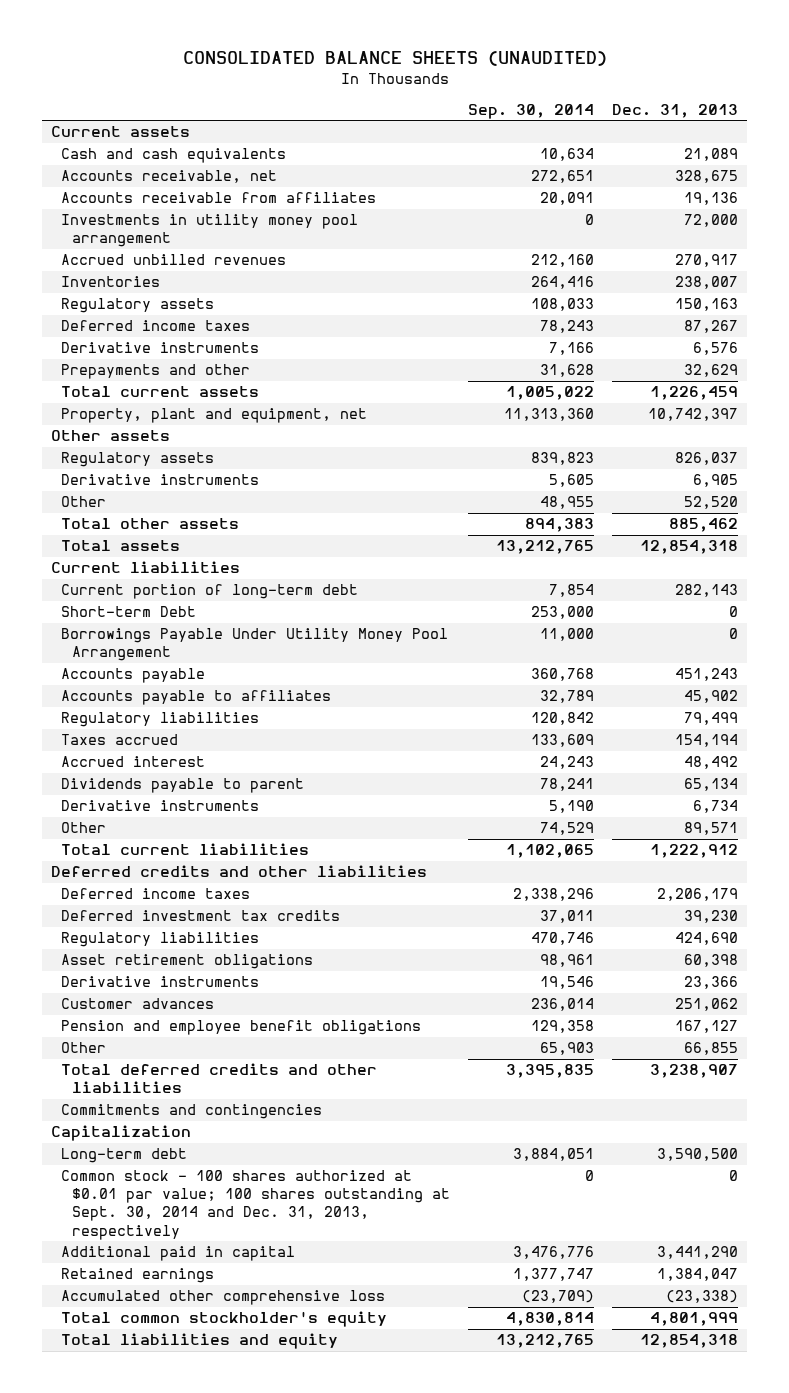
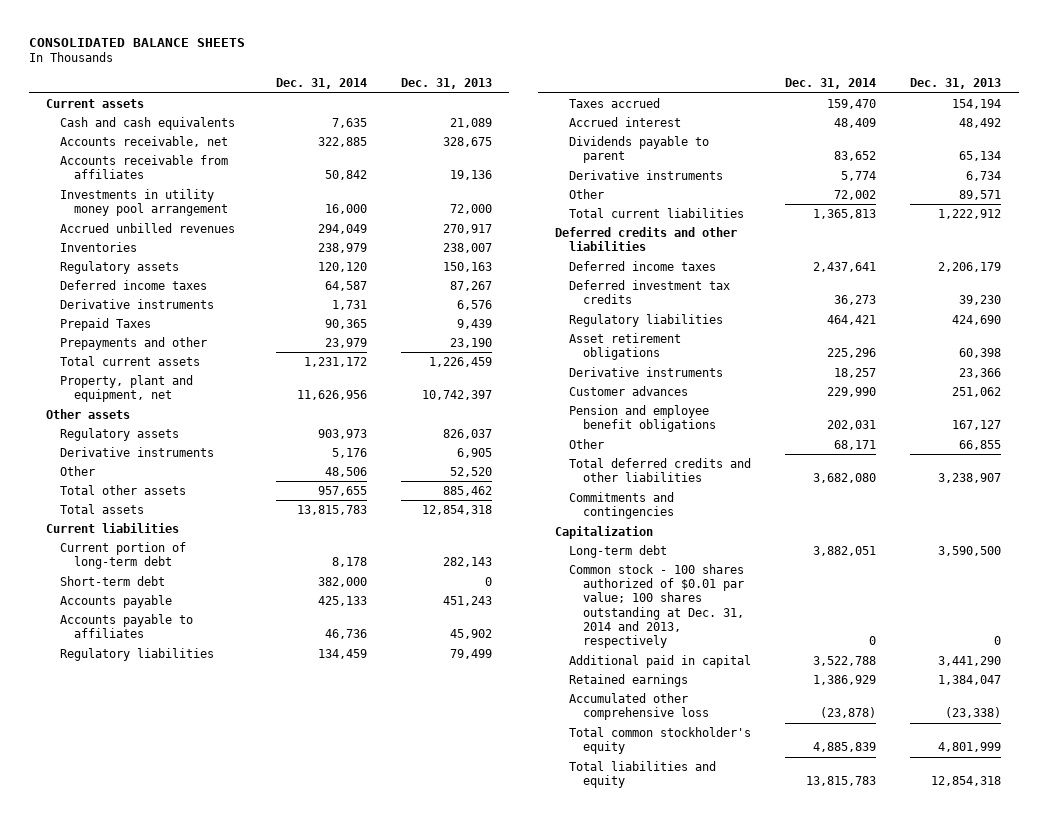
[182,51,607,67] CONSOLIDATED BALANCE SHEETS (UNAUDITED) -> [28,37,245,47] CONSOLIDATED BALANCE SHEETS
[468,103,595,119] Sep. 30, 2014 -> none
none -> [275,78,367,90] Dec. 31, 2014
none -> [59,317,151,331] Prepaid Taxes
[684,364,739,378] 32,629 -> [450,337,493,348] 23,190
[61,628,449,662] Borrowings Payable Under Utility Money Pool Arrangement -> none
[61,606,197,618] Short-term Debt -> [59,575,165,586] Short-term debt
[61,1170,451,1240] Common stock - 100 shares authorized at $0.01 par value; 100 shares outstanding at Sept. 30, 2014 and Dec. 31, 2013, respectively -> [568,563,744,649] Common stock - 100 shares authorized of $0.01 par value; 100 shares outstanding at Dec. 31, 2014 and 2013, respectively

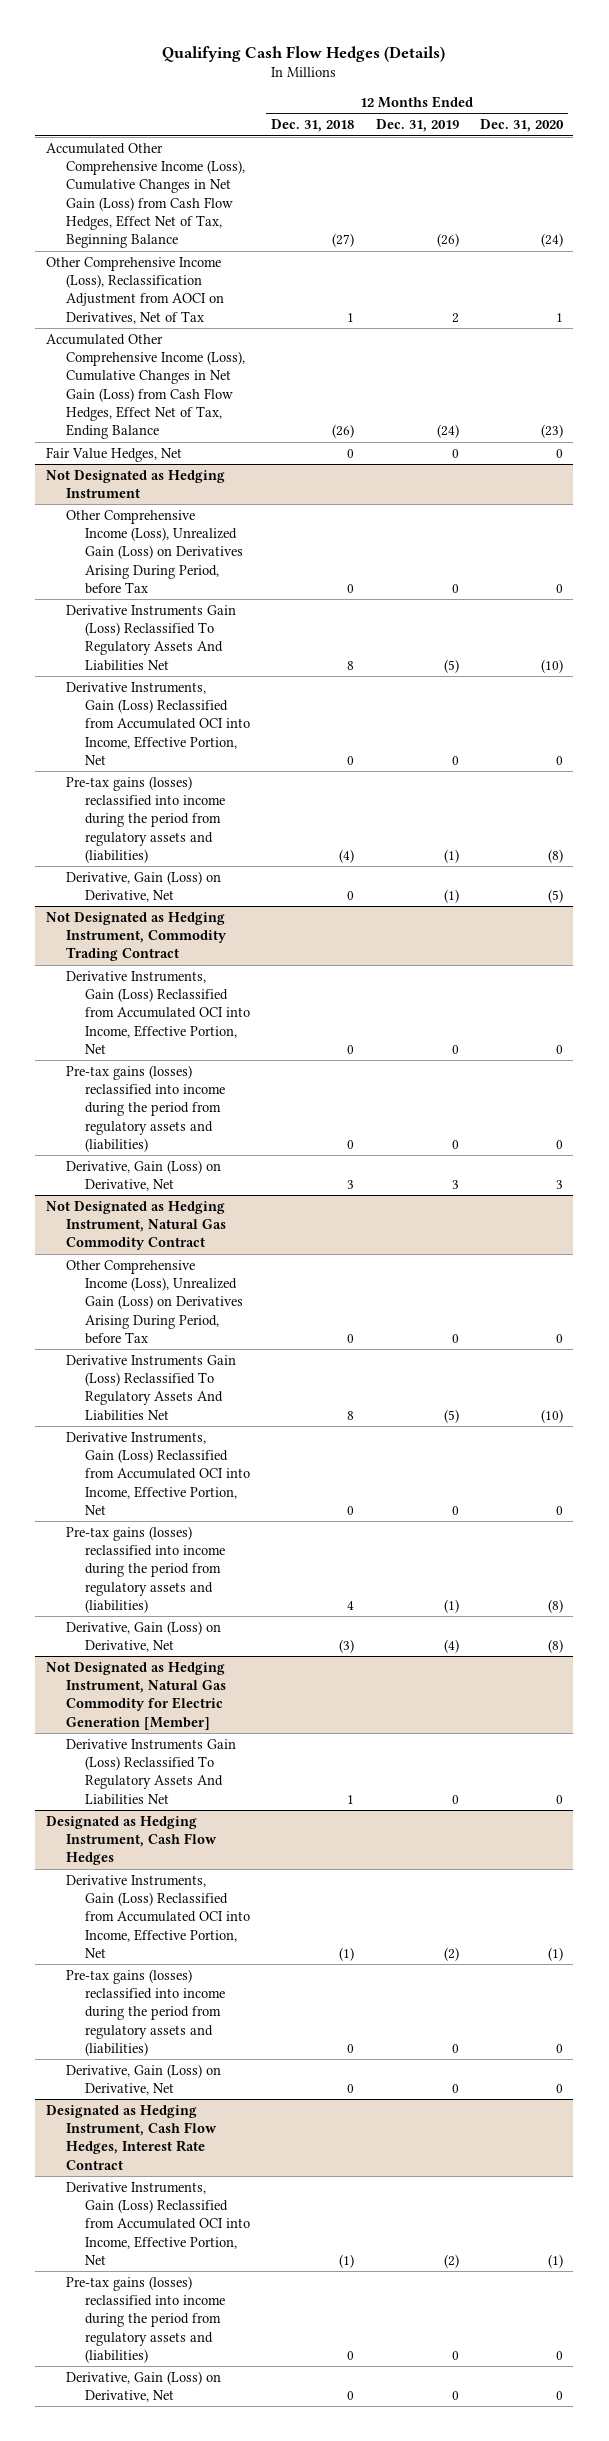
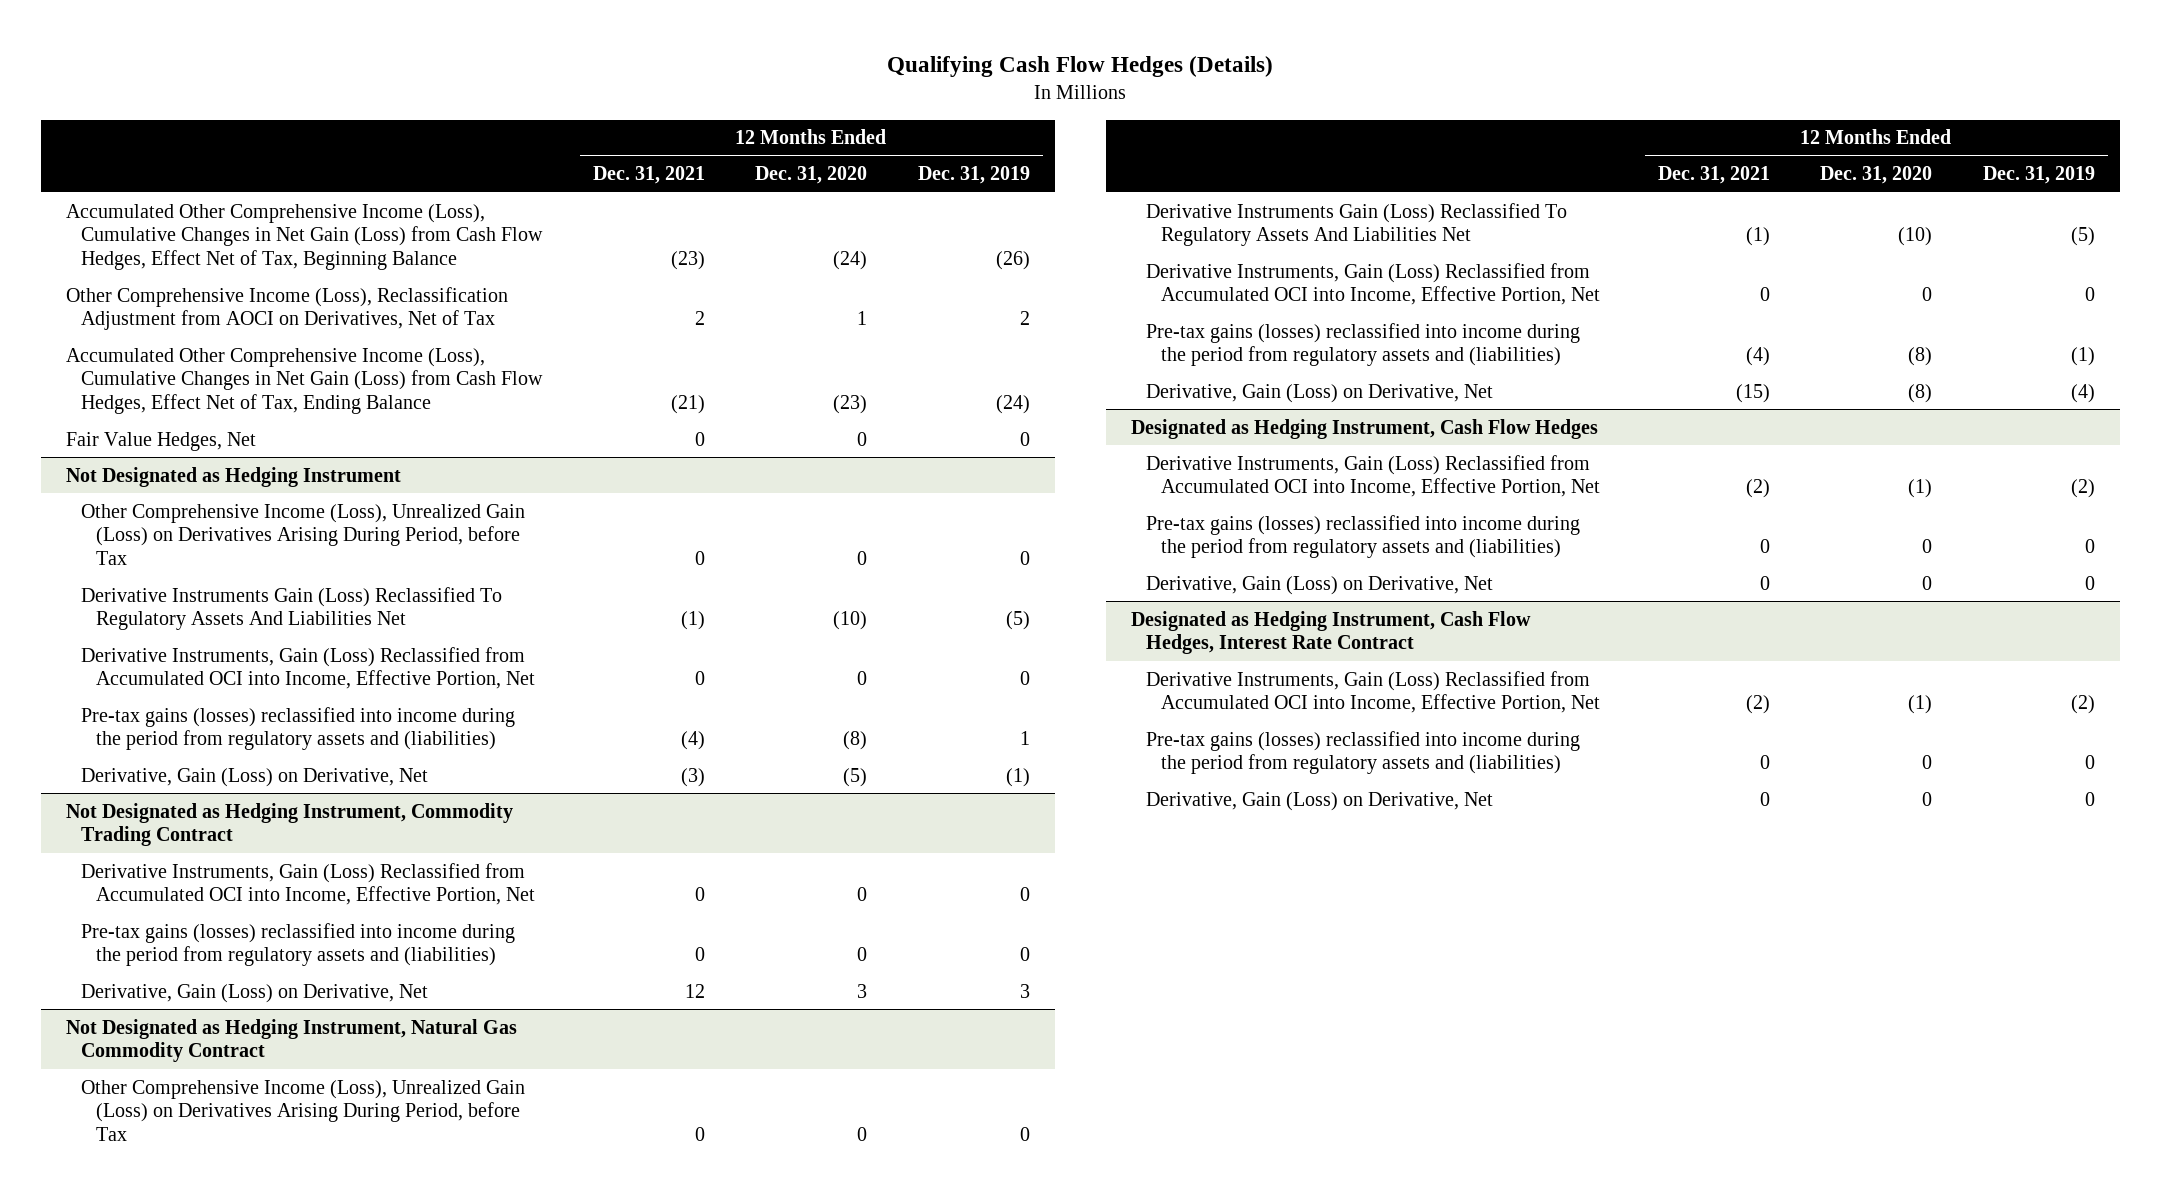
[271,119,355,133] Dec. 31, 2018 -> none
none -> [592,166,705,185] Dec. 31, 2021
[443,849,459,864] (1) -> [1019,731,1030,746] 1
[45,1661,226,1730] Not Designated as Hedging Instrument, Natural Gas Commodity for Electric Generation [Member] -> none
[65,1738,236,1805] Derivative Instruments Gain (Loss) Reclassified To Regulatory Assets And Liabilities Net -> none

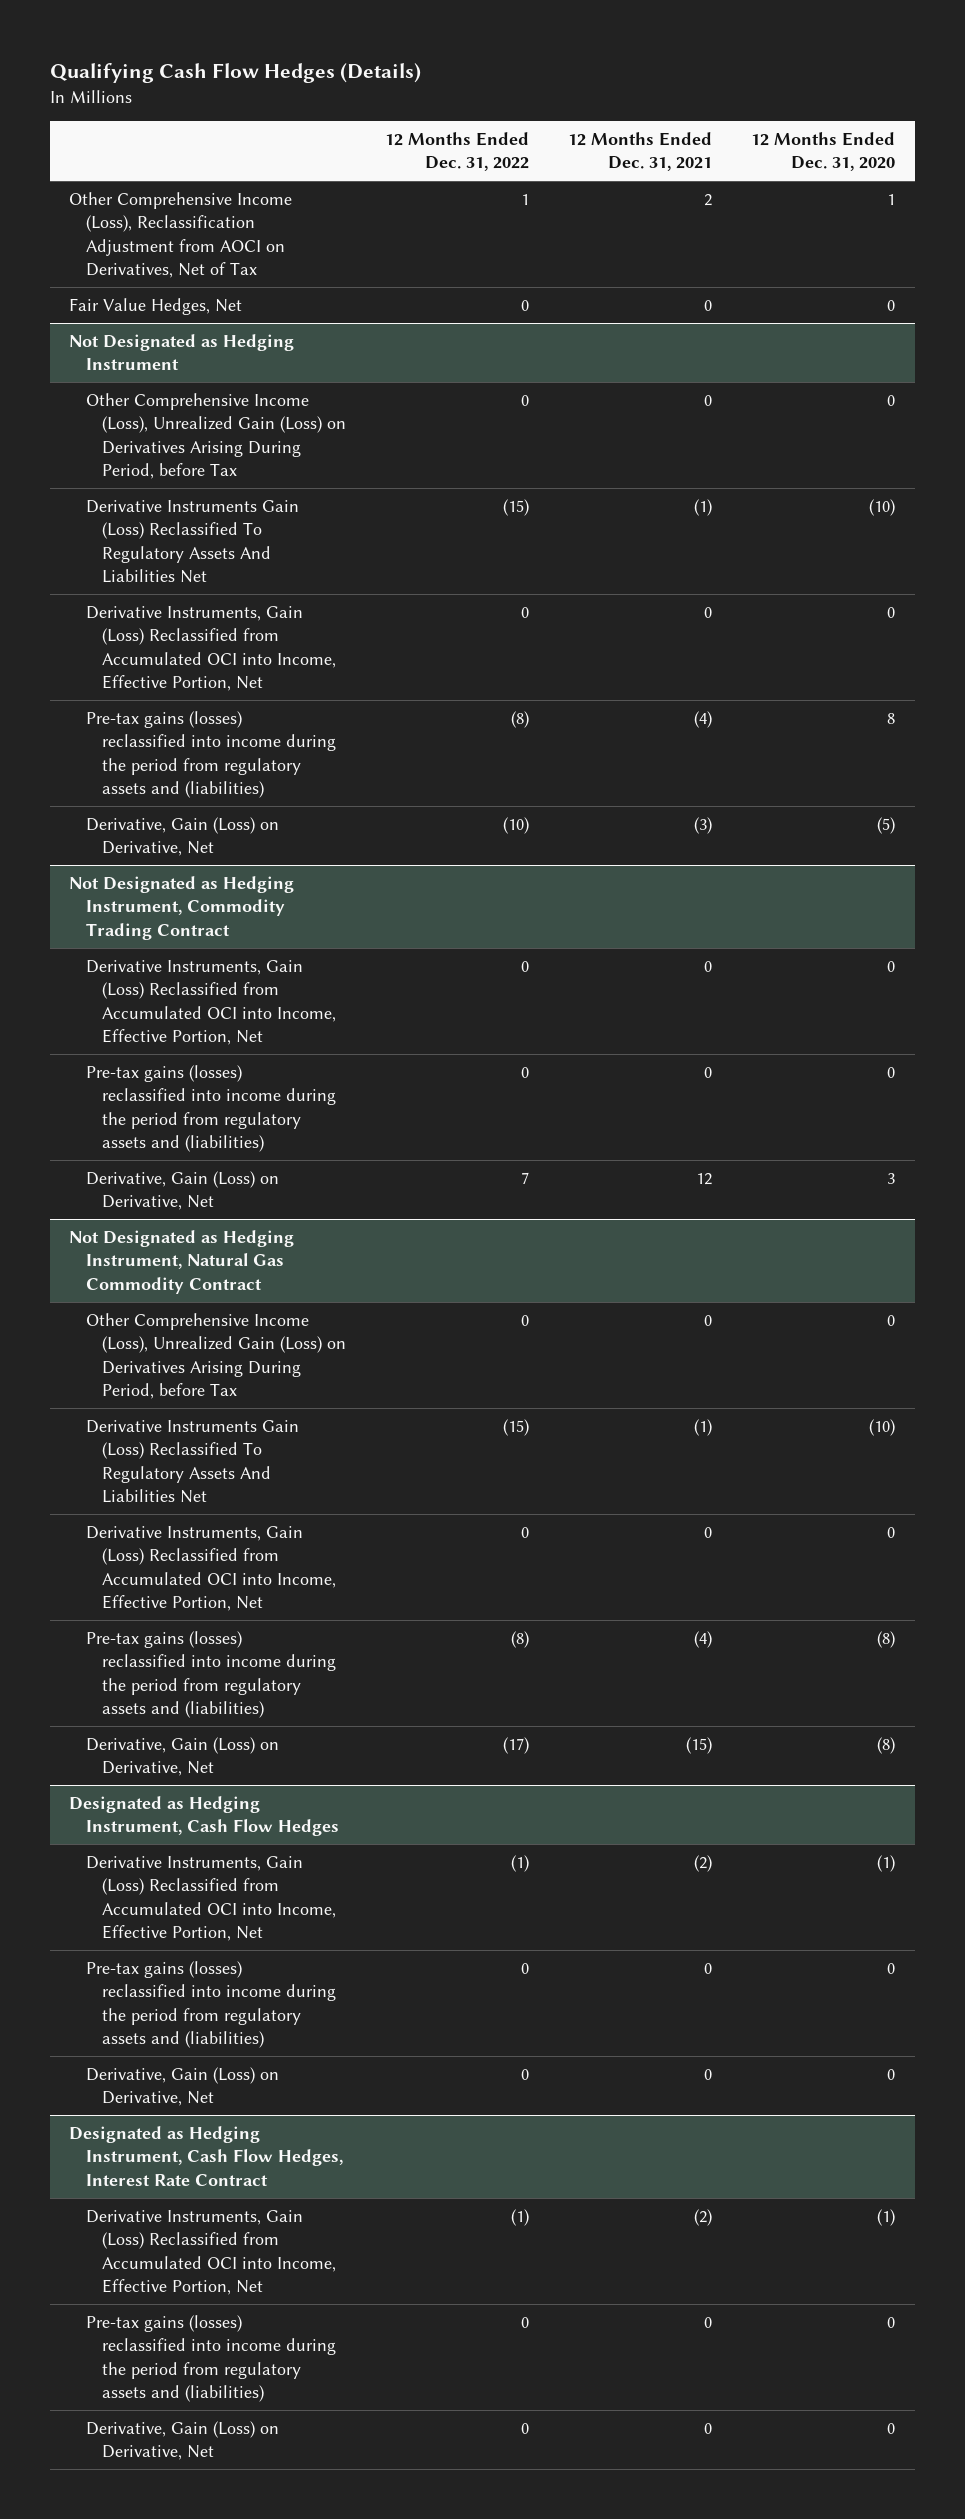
[917,166,1030,185] Dec. 31, 2019 -> none
none -> [384,131,529,172] 12 Months Ended Dec. 31, 2022
[66,203,544,271] Accumulated Other Comprehensive Income (Loss), Cumulative Changes in Net Gain (Loss) from Cash Flow Hedges, Effect Net of Tax, Beginning Balance -> none
[66,347,544,415] Accumulated Other Comprehensive Income (Loss), Cumulative Changes in Net Gain (Loss) from Cash Flow Hedges, Effect Net of Tax, Ending Balance -> none
[843,731,868,751] (8) -> [887,712,896,724] 8

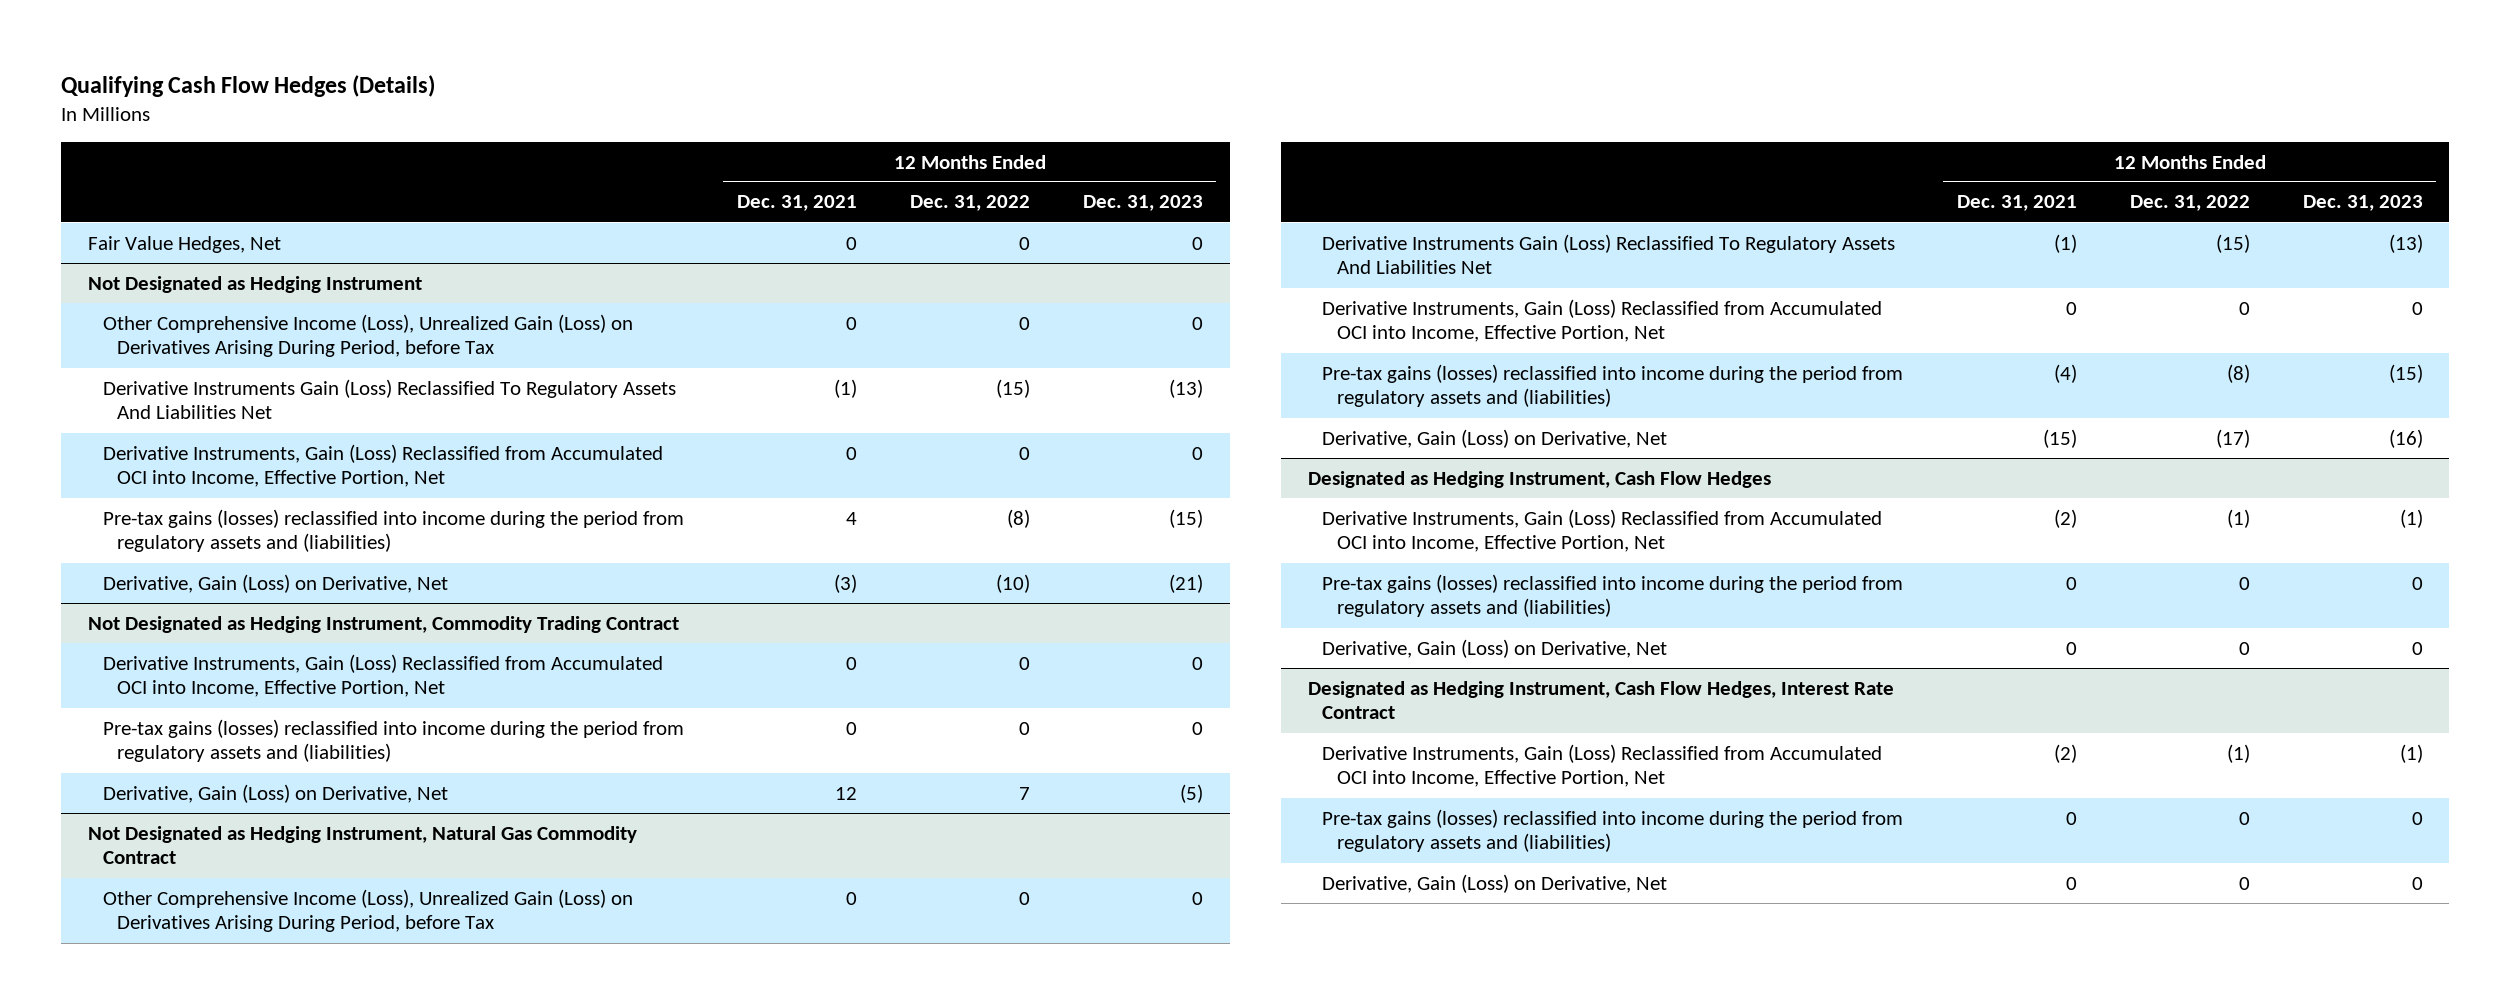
[751,131,896,172] 12 Months Ended Dec. 31, 2020 -> none
none -> [1082,195,1203,212] Dec. 31, 2023
[69,191,293,279] Other Comprehensive Income (Loss), Reclassification Adjustment from AOCI on Derivatives, Net of Tax -> none
[694,710,713,728] (4) -> [845,511,857,525] 4

